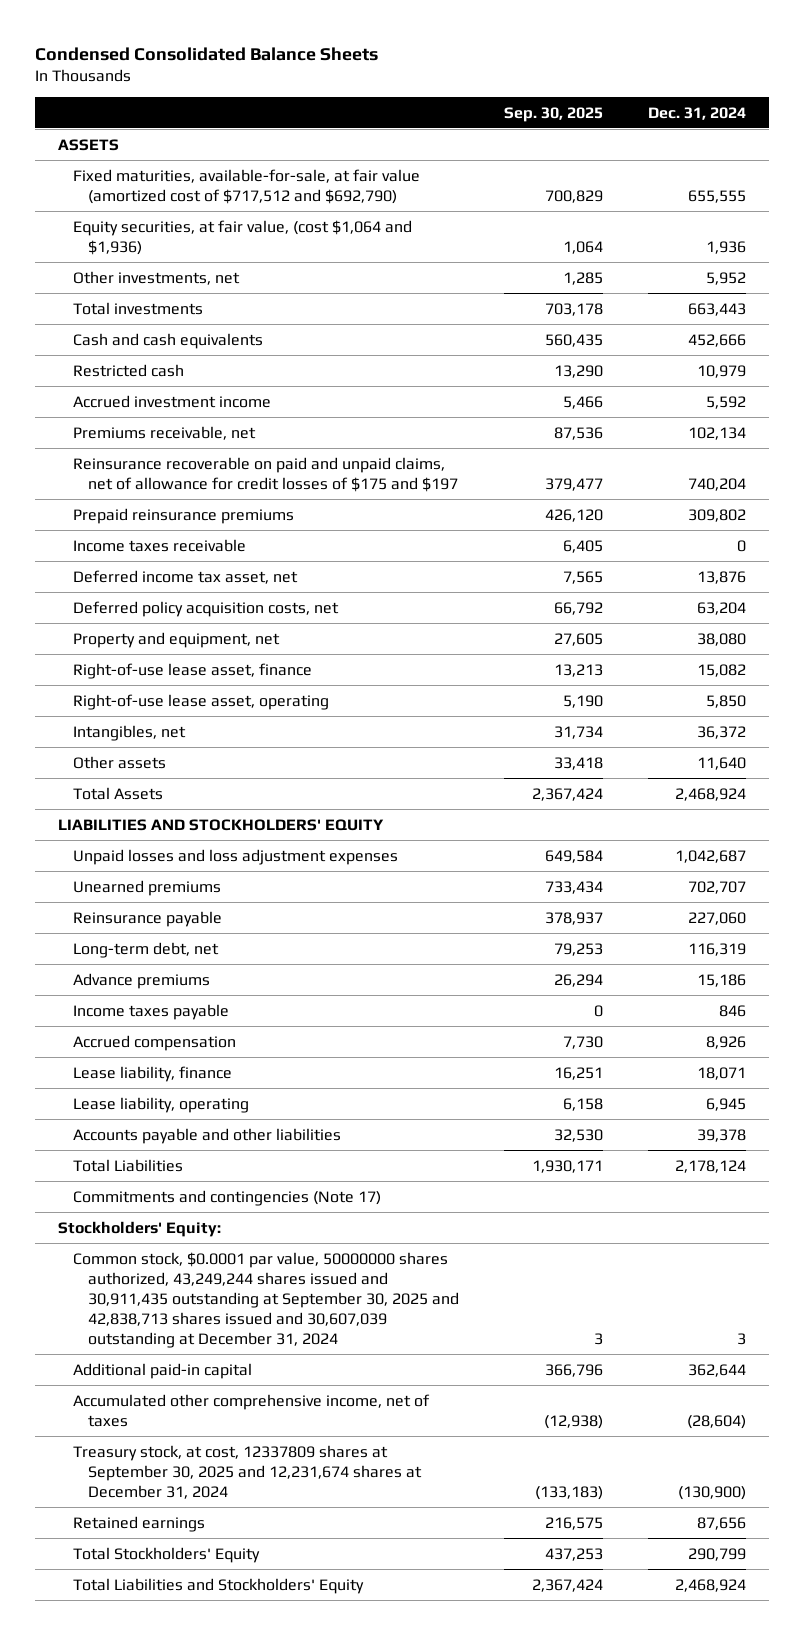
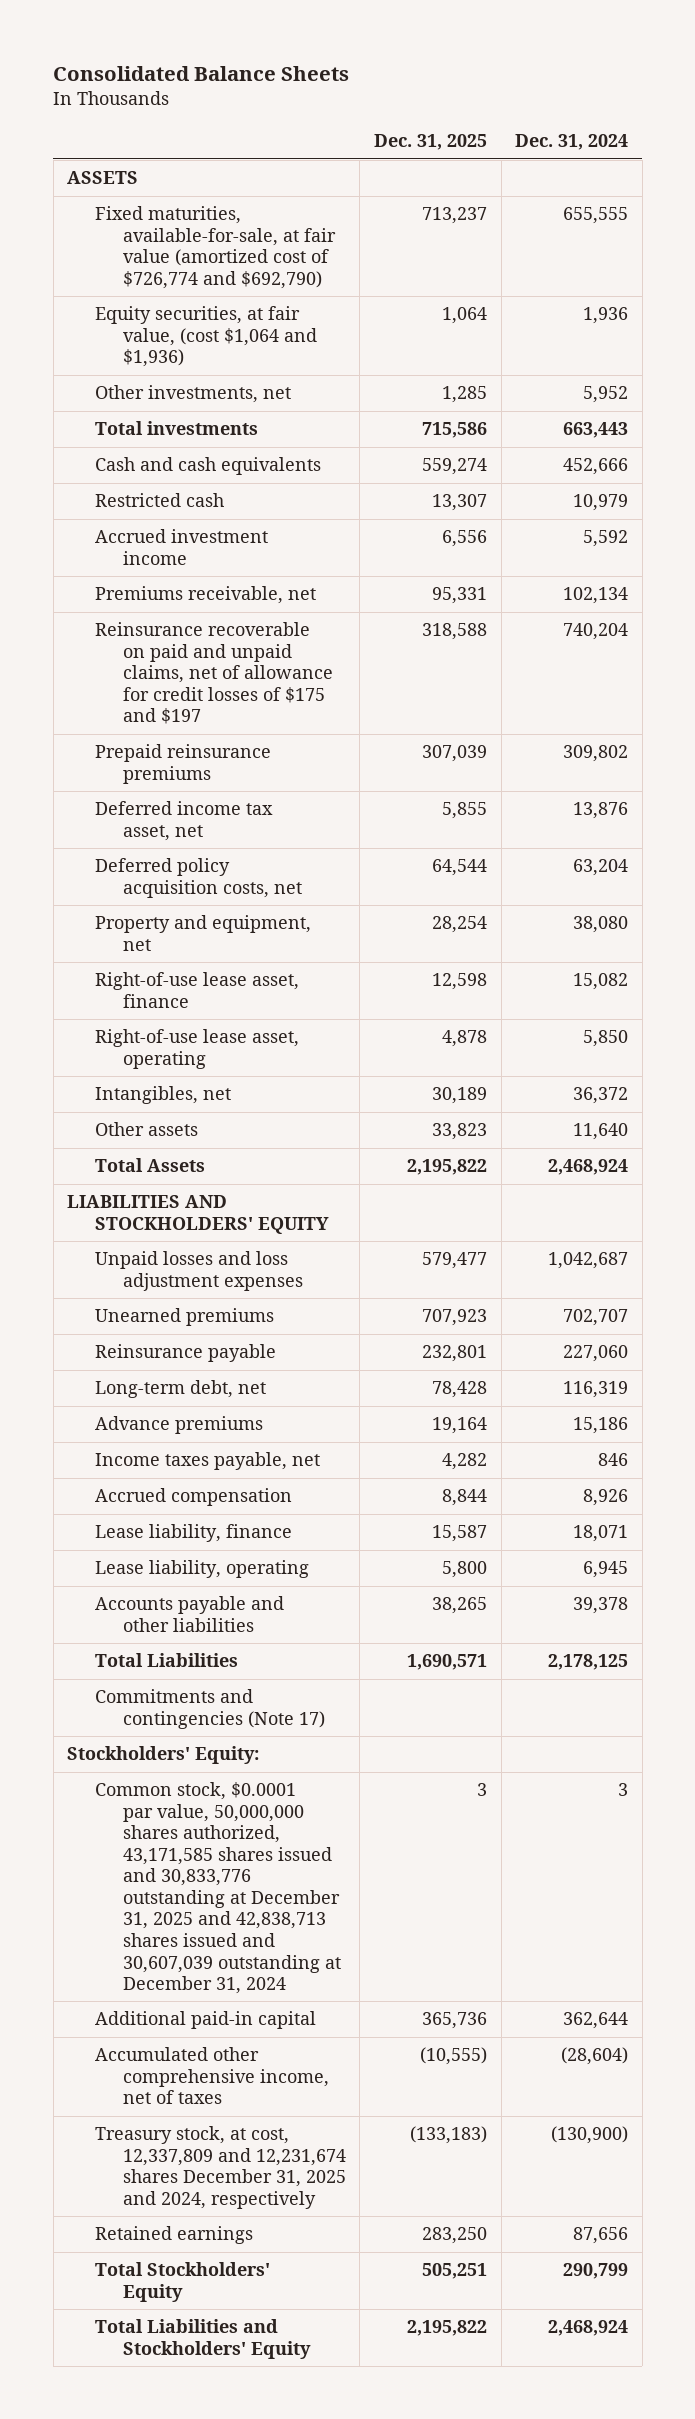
[35,46,379,61] Condensed Consolidated Balance Sheets -> [53,65,350,81] Consolidated Balance Sheets
[504,106,604,122] Sep. 30, 2025 -> none
none -> [374,134,488,151] Dec. 31, 2025
[73,168,421,204] Fixed maturities, available-for-sale, at fair value (amortized cost of $717,512 and $692,790) -> [95,206,336,289] Fixed maturities, available-for-sale, at fair value (amortized cost of $726,774 and $692,790)
[73,538,247,552] Income taxes receivable -> none
[73,1003,230,1020] Income taxes payable -> [95,1452,321,1471] Income taxes payable, net
[675,1159,747,1173] 2,178,124 -> [548,1654,629,1671] 2,178,125
[73,1251,460,1349] Common stock, $0.0001 par value, 50000000 shares authorized, 43,249,244 shares issued and 30,911,435 outstanding at September 30, 2025 and 42,838,713 shares issued and 30,607,039 outstanding at December 31, 2024 -> [95,1782,341,1995] Common stock, $0.0001 par value, 50,000,000 shares authorized, 43,171,585 shares issued and 30,833,776 outstanding at December 31, 2025 and 42,838,713 shares issued and 30,607,039 outstanding at December 31, 2024
[73,1444,423,1499] Treasury stock, at cost, 12337809 shares at September 30, 2025 and 12,231,674 shares at December 31, 2024 -> [95,2126,346,2209] Treasury stock, at cost, 12,337,809 and 12,231,674 shares December 31, 2025 and 2024, respectively

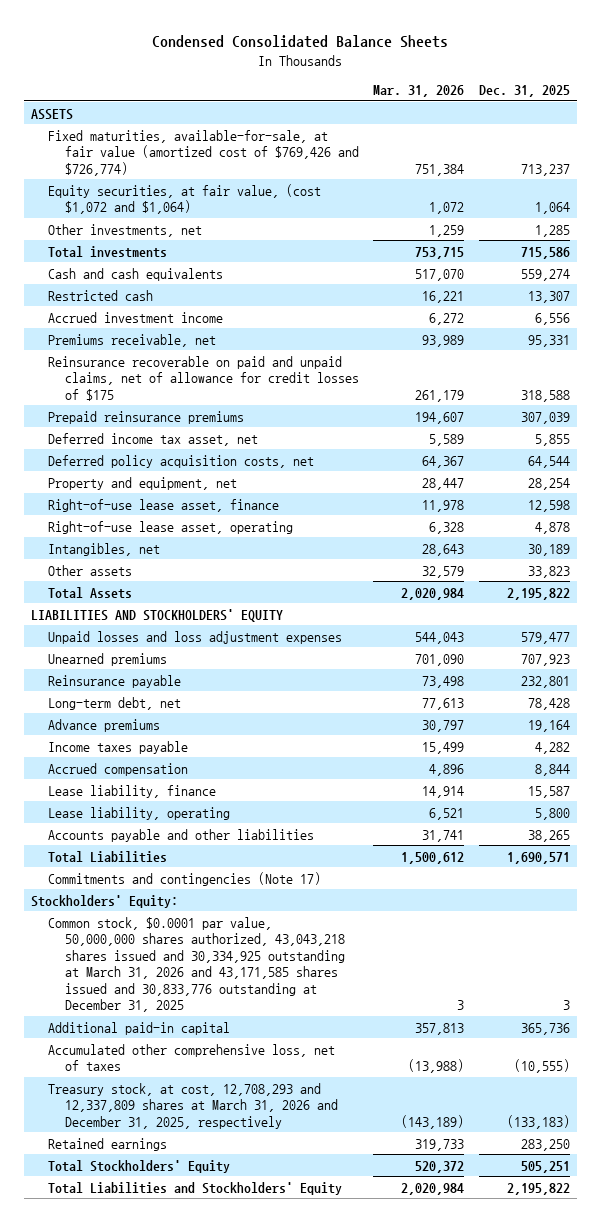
[53,65,350,81] Consolidated Balance Sheets -> [152,34,449,48] Condensed Consolidated Balance Sheets
[515,134,629,151] Dec. 31, 2024 -> none
none -> [373,85,465,98] Mar. 31, 2026
[95,206,336,289] Fixed maturities, available-for-sale, at fair value (amortized cost of $726,774 and $692,790) -> [48,129,360,176] Fixed maturities, available-for-sale, at fair value (amortized cost of $769,426 and $726,774)
[95,306,317,368] Equity securities, at fair value, (cost $1,064 and $1,936) -> [48,183,322,215] Equity securities, at fair value, (cost $1,072 and $1,064)
[95,622,333,725] Reinsurance recoverable on paid and unpaid claims, net of allowance for credit losses of $175 and $197 -> [48,355,360,401] Reinsurance recoverable on paid and unpaid claims, net of allowance for credit losses of $175
[95,1452,321,1471] Income taxes payable, net -> [48,740,189,754] Income taxes payable
[95,1782,341,1995] Common stock, $0.0001 par value, 50,000,000 shares authorized, 43,171,585 shares issued and 30,833,776 outstanding at December 31, 2025 and 42,838,713 shares issued and 30,607,039 outstanding at December 31, 2024 -> [48,916,346,1013] Common stock, $0.0001 par value, 50,000,000 shares authorized, 43,043,218 shares issued and 30,334,925 outstanding at March 31, 2026 and 43,171,585 shares issued and 30,833,776 outstanding at December 31, 2025
[95,2047,329,2105] Accumulated other comprehensive income, net of taxes -> [48,1043,336,1072] Accumulated other comprehensive loss, net of taxes
[95,2126,346,2209] Treasury stock, at cost, 12,337,809 and 12,231,674 shares December 31, 2025 and 2024, respectively -> [48,1082,339,1129] Treasury stock, at cost, 12,708,293 and 12,337,809 shares at March 31, 2026 and December 31, 2025, respectively

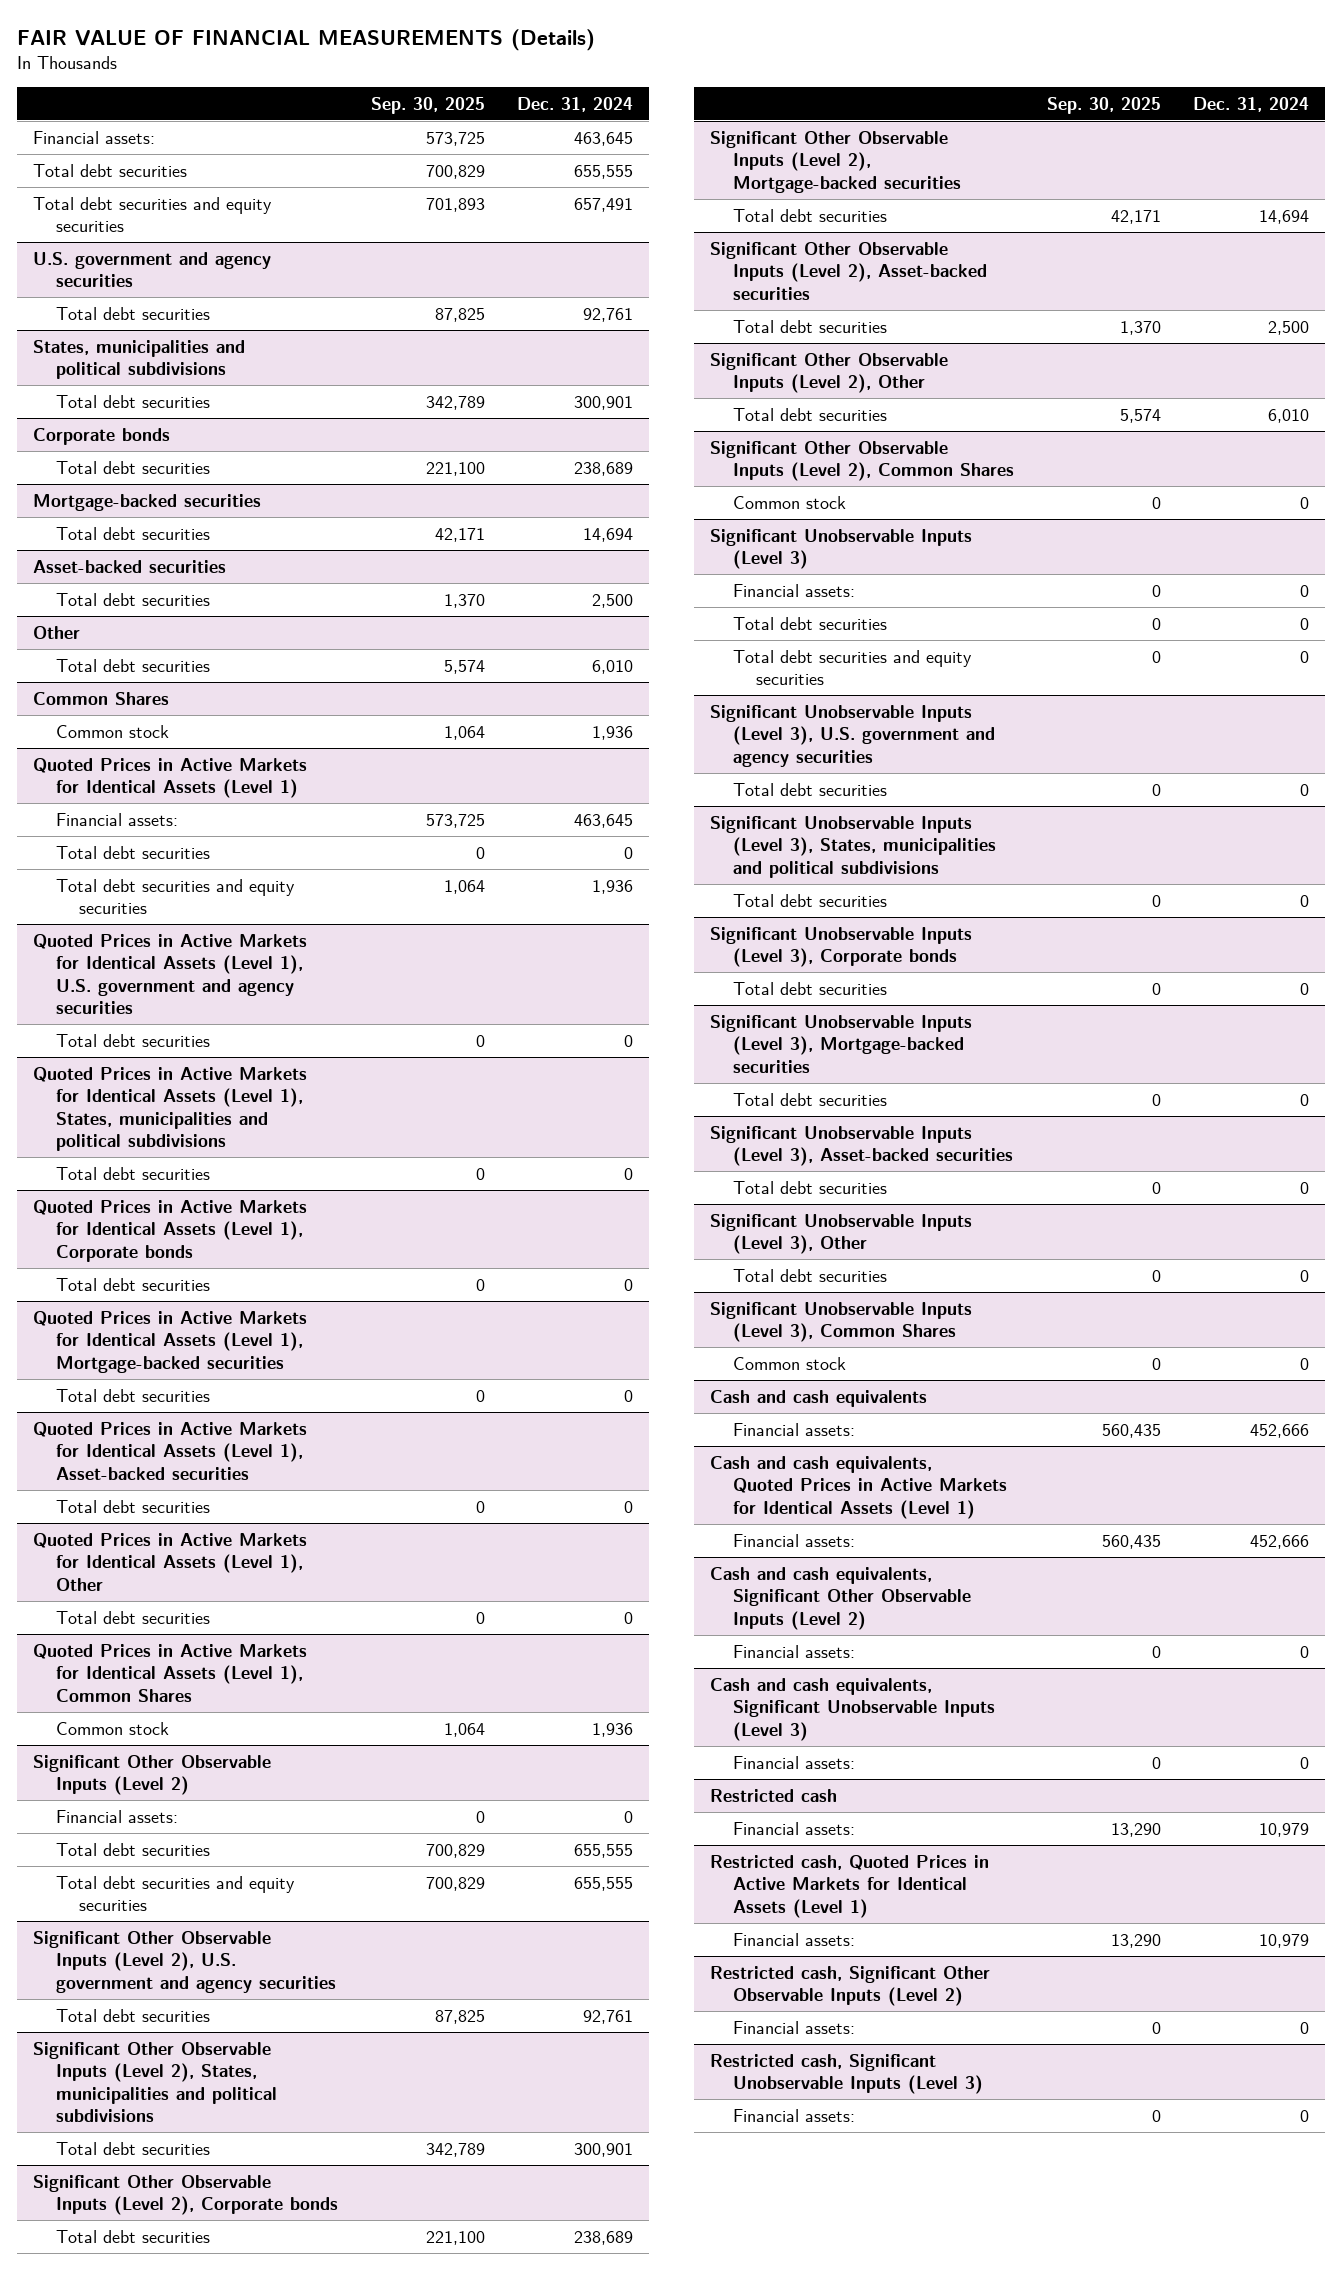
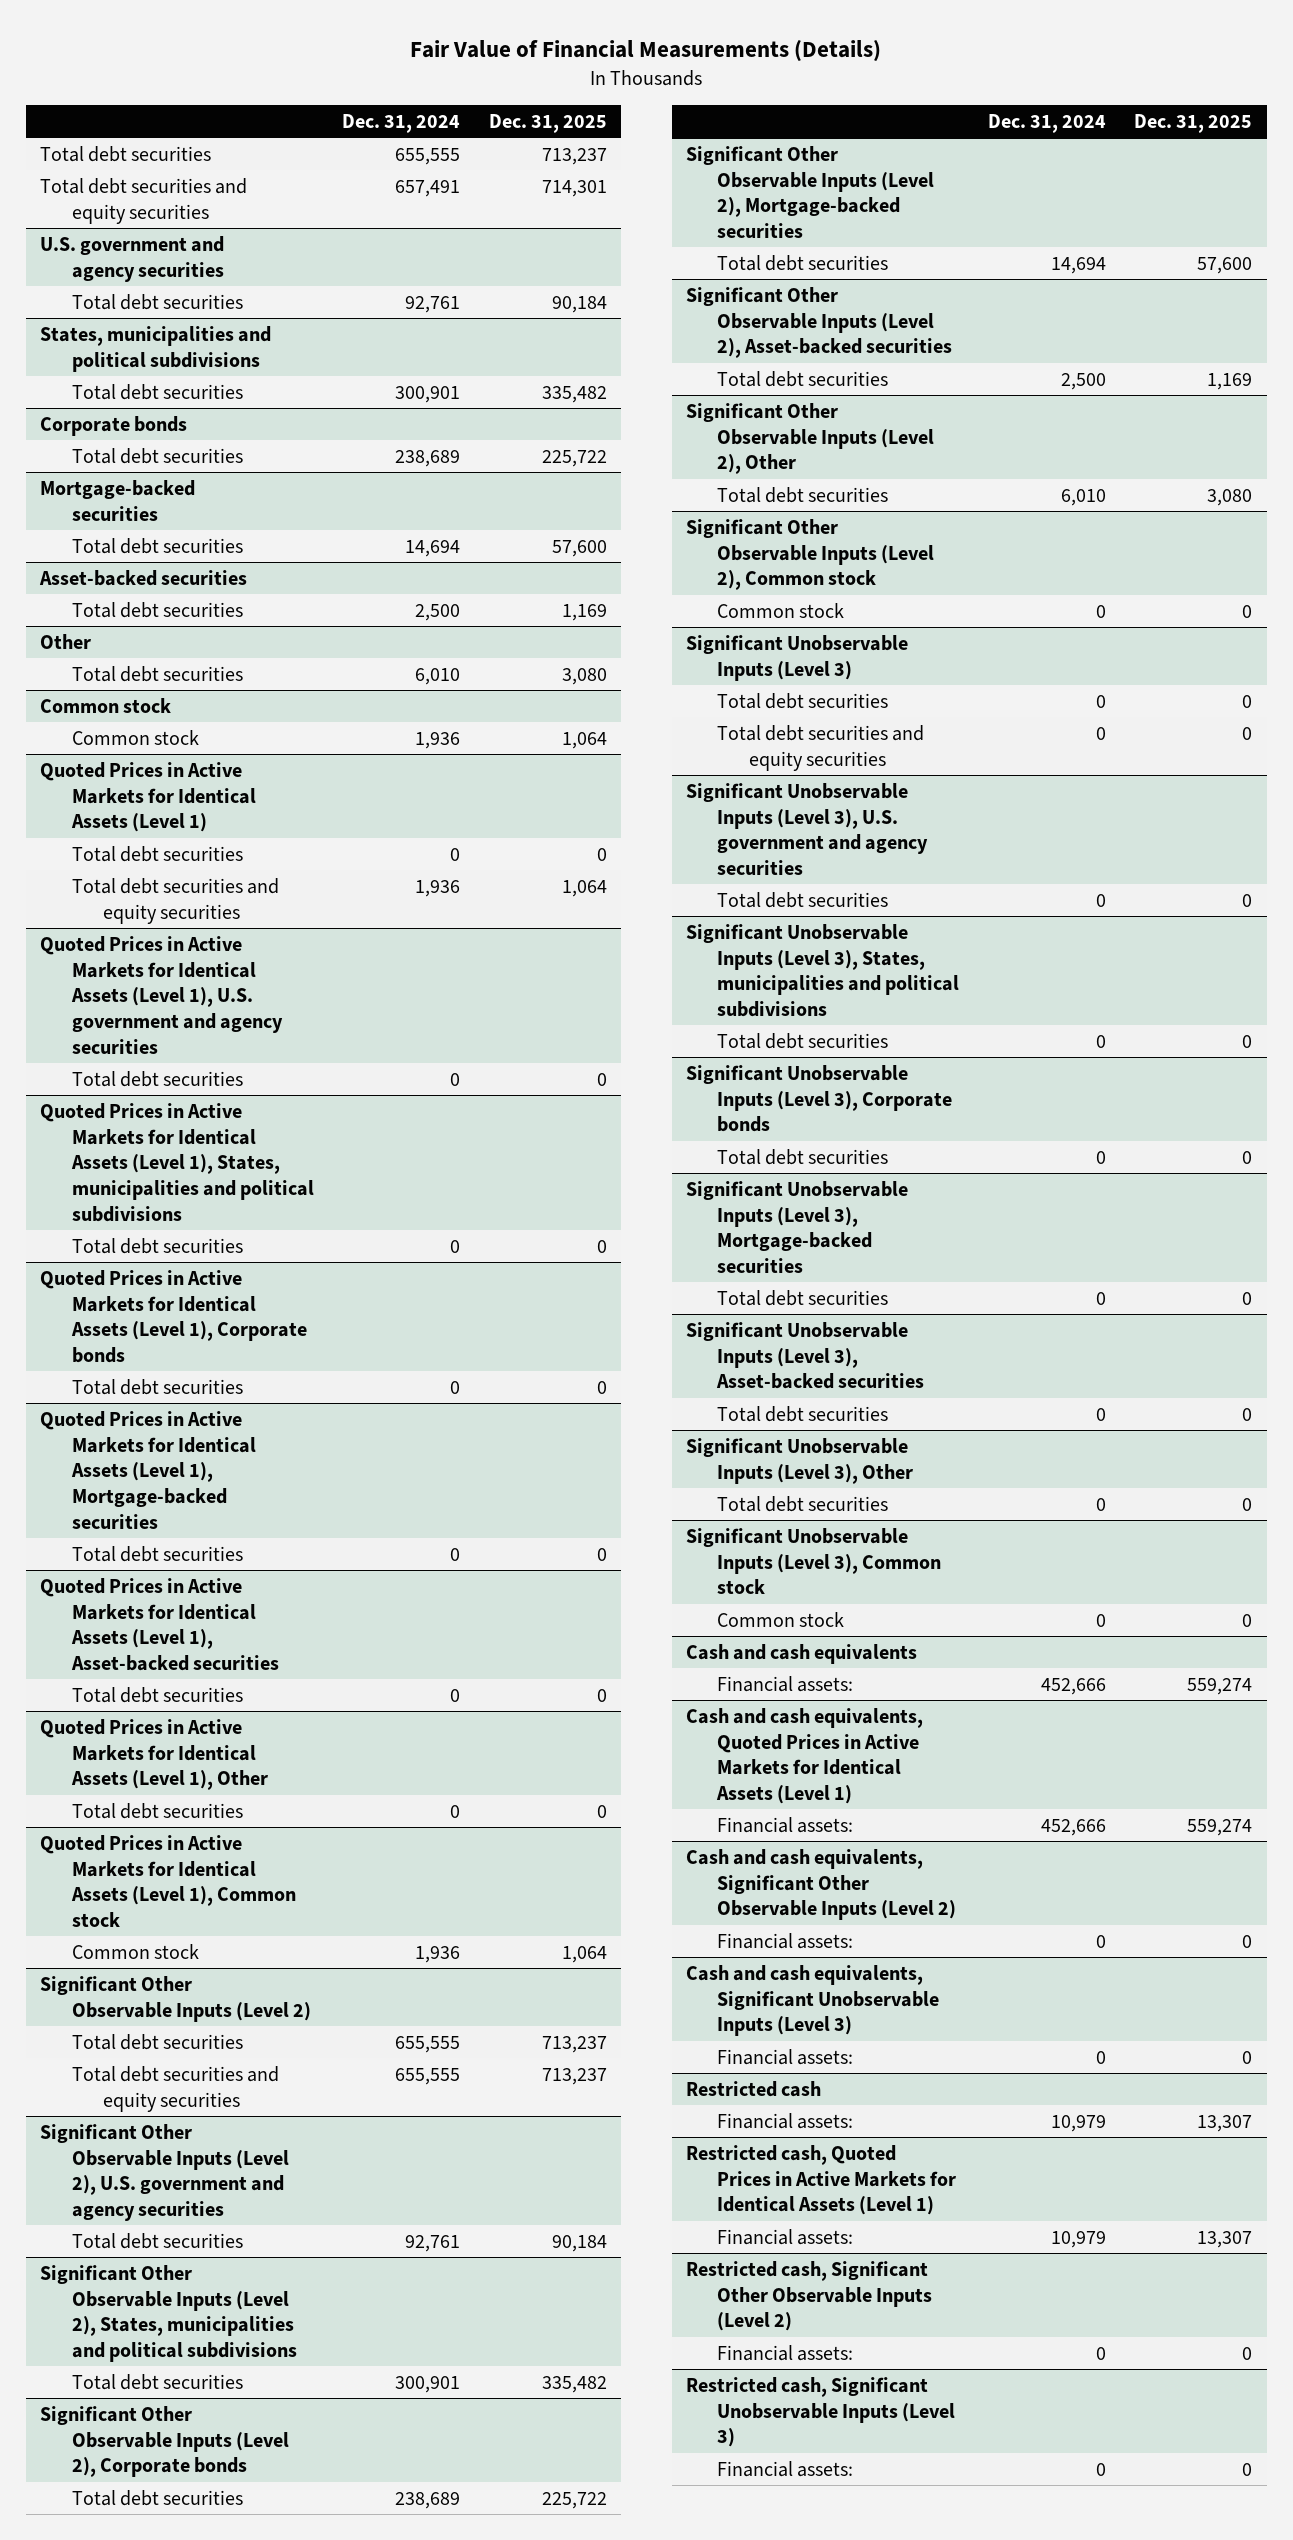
[17,28,596,51] FAIR VALUE OF FINANCIAL MEASUREMENTS (Details) -> [410,40,882,63] Fair Value of Financial Measurements (Details)
[370,96,485,114] Sep. 30, 2025 -> none
none -> [488,113,607,133] Dec. 31, 2025
[33,130,156,144] Financial assets: -> none
[33,691,170,705] Common Shares -> [40,697,172,713] Common stock
[56,812,179,826] Financial assets: -> none
[33,1643,308,1702] Quoted Prices in Active Markets for Identical Assets (Level 1), Common Shares -> [40,1834,296,1927] Quoted Prices in Active Markets for Identical Assets (Level 1), Common stock
[56,1809,179,1823] Financial assets: -> none
[709,440,1014,482] Significant Other Observable Inputs (Level 2), Common Shares -> [685,518,935,591] Significant Other Observable Inputs (Level 2), Common stock
[732,583,855,597] Financial assets: -> none
[709,1301,972,1343] Significant Unobservable Inputs (Level 3), Common Shares -> [685,1527,942,1595] Significant Unobservable Inputs (Level 3), Common stock

